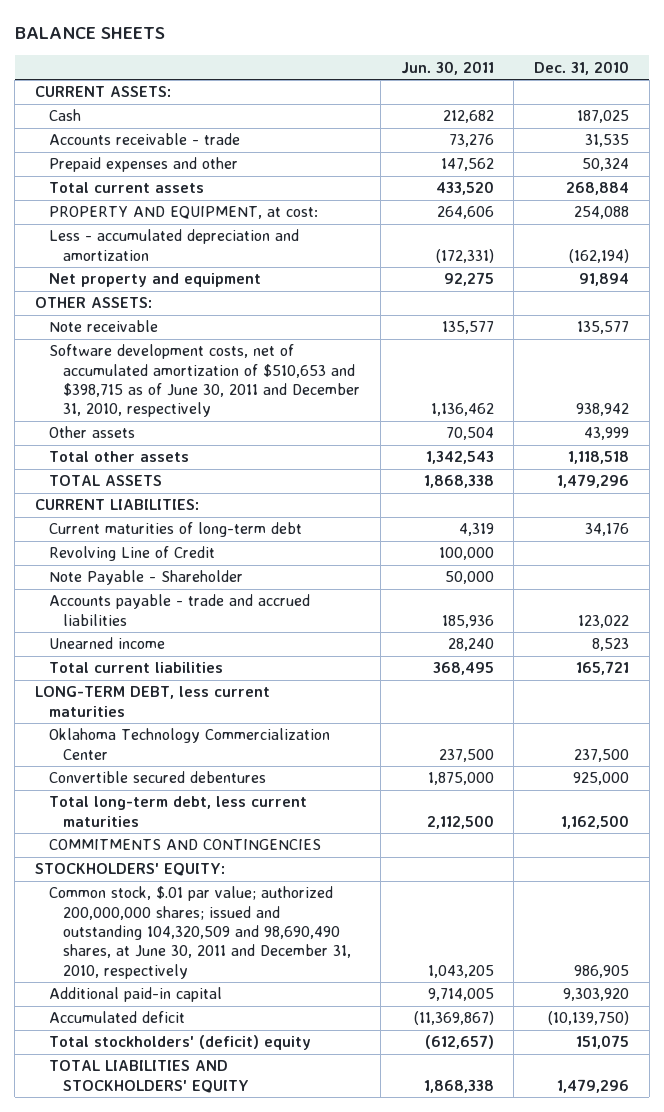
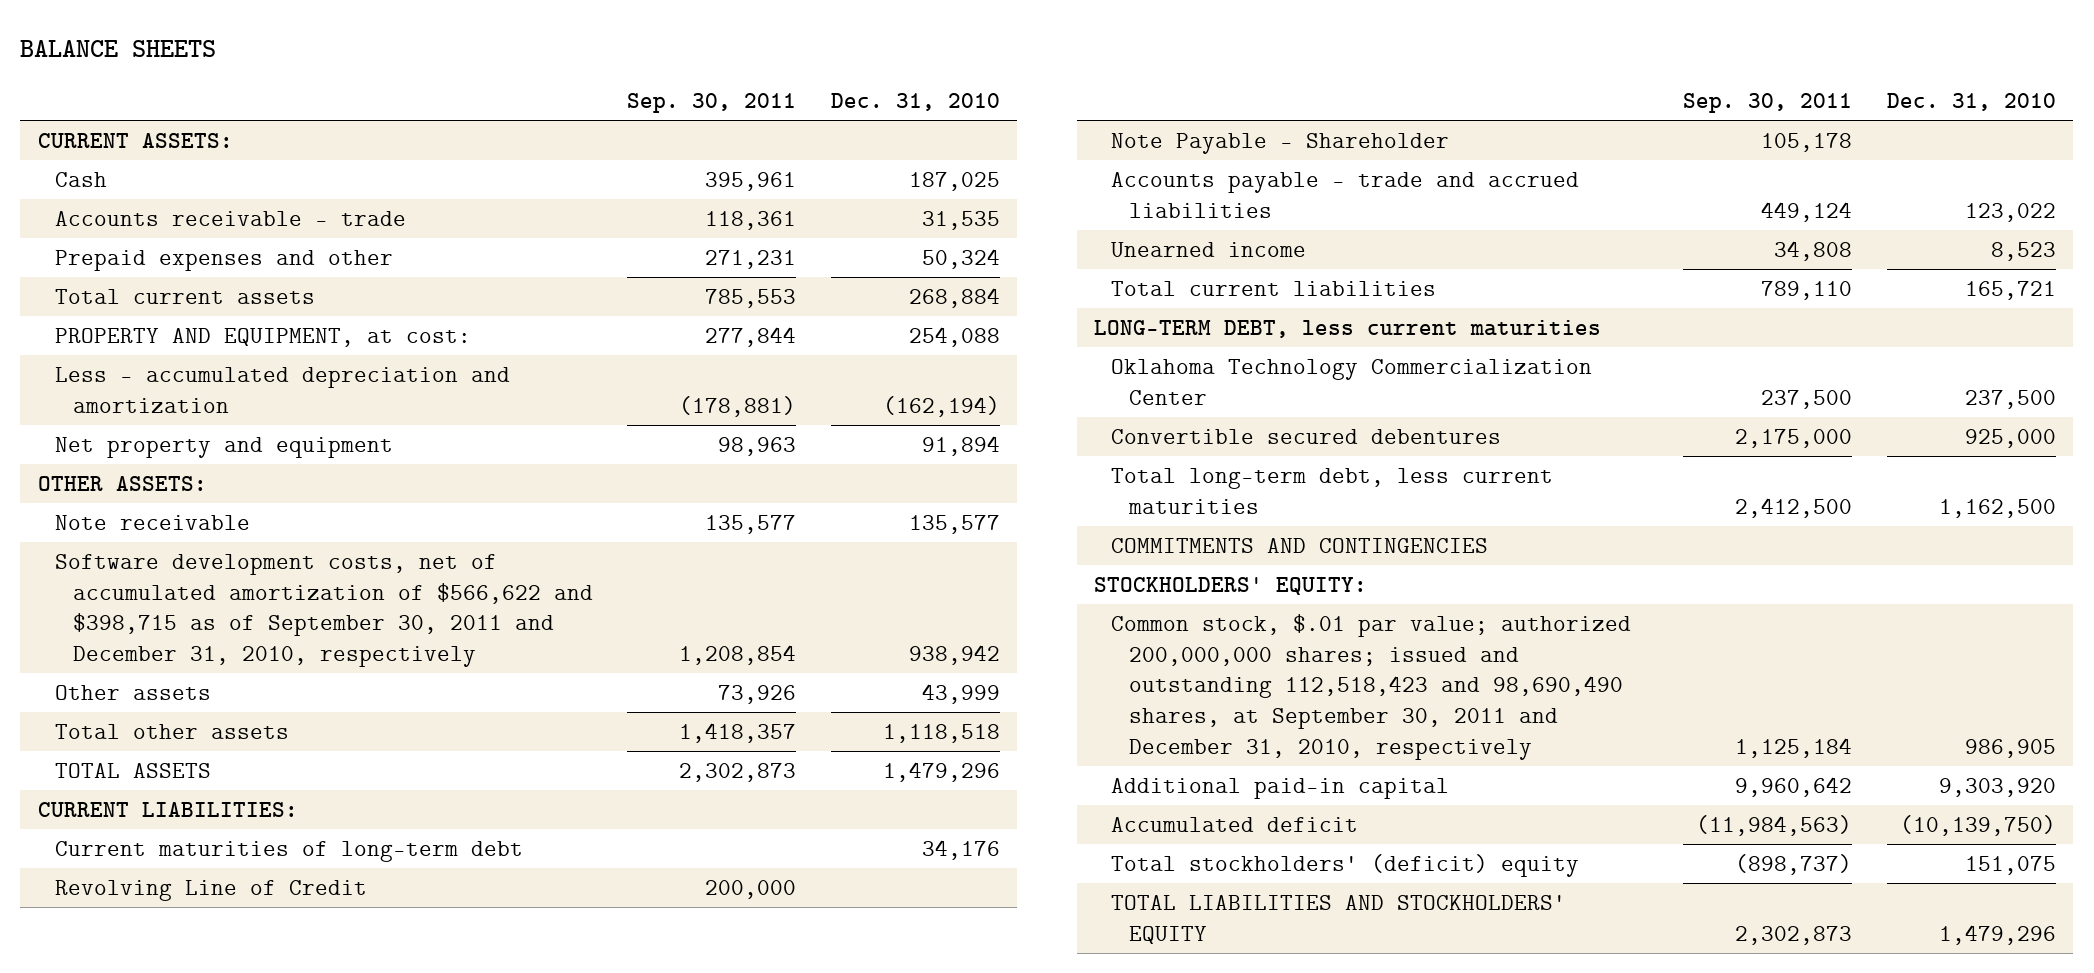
[400,60,494,75] Jun. 30, 2011 -> none
none -> [627,92,797,113] Sep. 30, 2011
[49,344,361,418] Software development costs, net of accumulated amortization of $510,653 and $398,715 as of June 30, 2011 and December 31, 2010, respectively -> [55,553,593,667] Software development costs, net of accumulated amortization of $566,622 and $398,715 as of September 30, 2011 and December 31, 2010, respectively
[49,886,352,979] Common stock, $.01 par value; authorized 200,000,000 shares; issued and outstanding 104,320,509 and 98,690,490 shares, at June 30, 2011 and December 31, 2010, respectively -> [1111,613,1632,760] Common stock, $.01 par value; authorized 200,000,000 shares; issued and outstanding 112,518,423 and 98,690,490 shares, at September 30, 2011 and December 31, 2010, respectively

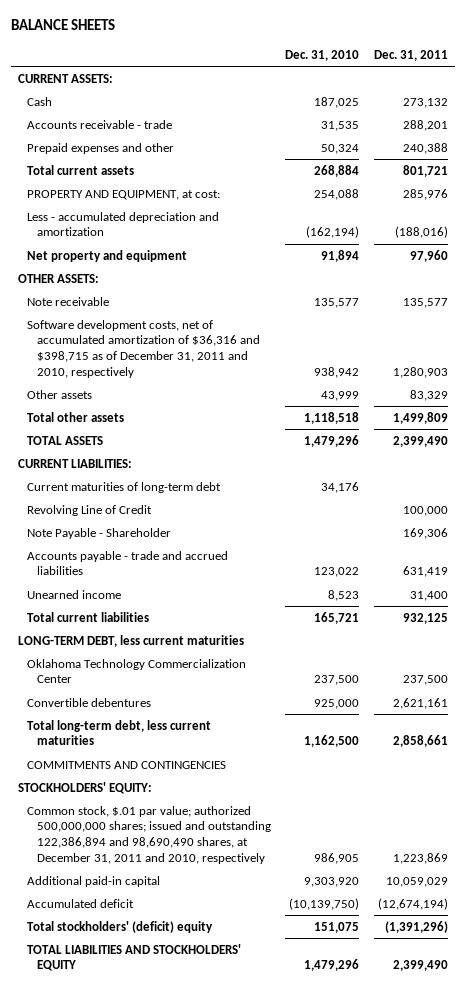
[627,92,797,113] Sep. 30, 2011 -> none
none -> [373,49,448,61] Dec. 31, 2011
[55,553,593,667] Software development costs, net of accumulated amortization of $566,622 and $398,715 as of September 30, 2011 and December 31, 2010, respectively -> [27,319,260,378] Software development costs, net of accumulated amortization of $36,316 and $398,715 as of December 31, 2011 and 2010, respectively
[1111,428,1502,444] Convertible secured debentures -> [27,697,152,707] Convertible debentures
[1111,613,1632,760] Common stock, $.01 par value; authorized 200,000,000 shares; issued and outstanding 112,518,423 and 98,690,490 shares, at September 30, 2011 and December 31, 2010, respectively -> [27,805,271,864] Common stock, $.01 par value; authorized 500,000,000 shares; issued and outstanding 122,386,894 and 98,690,490 shares, at December 31, 2011 and 2010, respectively

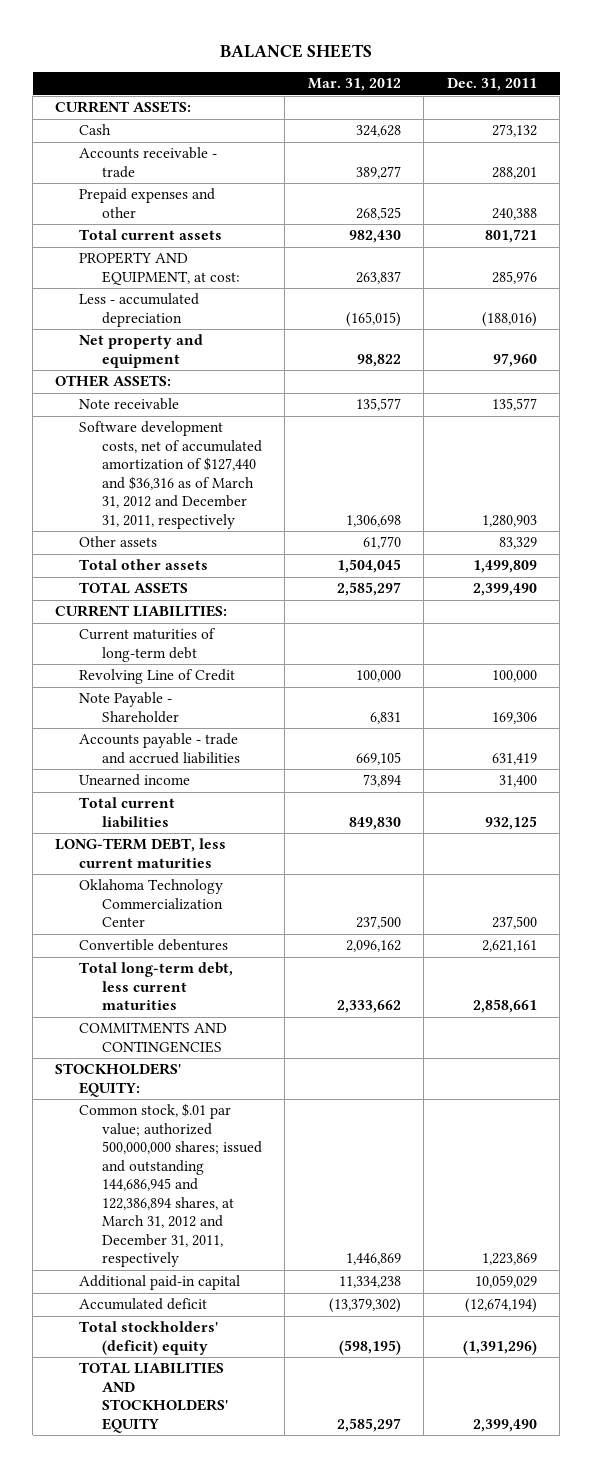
[285,49,360,61] Dec. 31, 2010 -> none
none -> [307,78,401,92] Mar. 31, 2012
[27,211,220,237] Less - accumulated depreciation and amortization -> [78,293,199,327] Less - accumulated depreciation
[27,319,260,378] Software development costs, net of accumulated amortization of $36,316 and $398,715 as of December 31, 2011 and 2010, respectively -> [78,421,263,529] Software development costs, net of accumulated amortization of $127,440 and $36,316 as of March 31, 2012 and December 31, 2011, respectively
[27,805,271,864] Common stock, $.01 par value; authorized 500,000,000 shares; issued and outstanding 122,386,894 and 98,690,490 shares, at December 31, 2011 and 2010, respectively -> [78,1103,263,1268] Common stock, $.01 par value; authorized 500,000,000 shares; issued and outstanding 144,686,945 and 122,386,894 shares, at March 31, 2012 and December 31, 2011, respectively

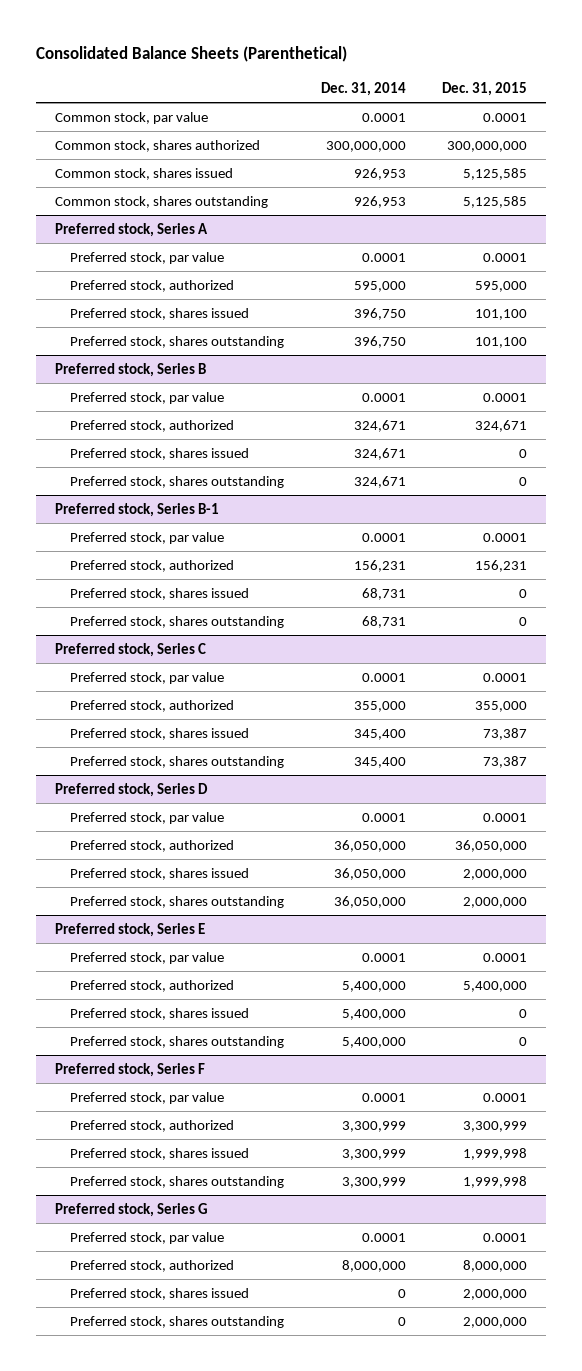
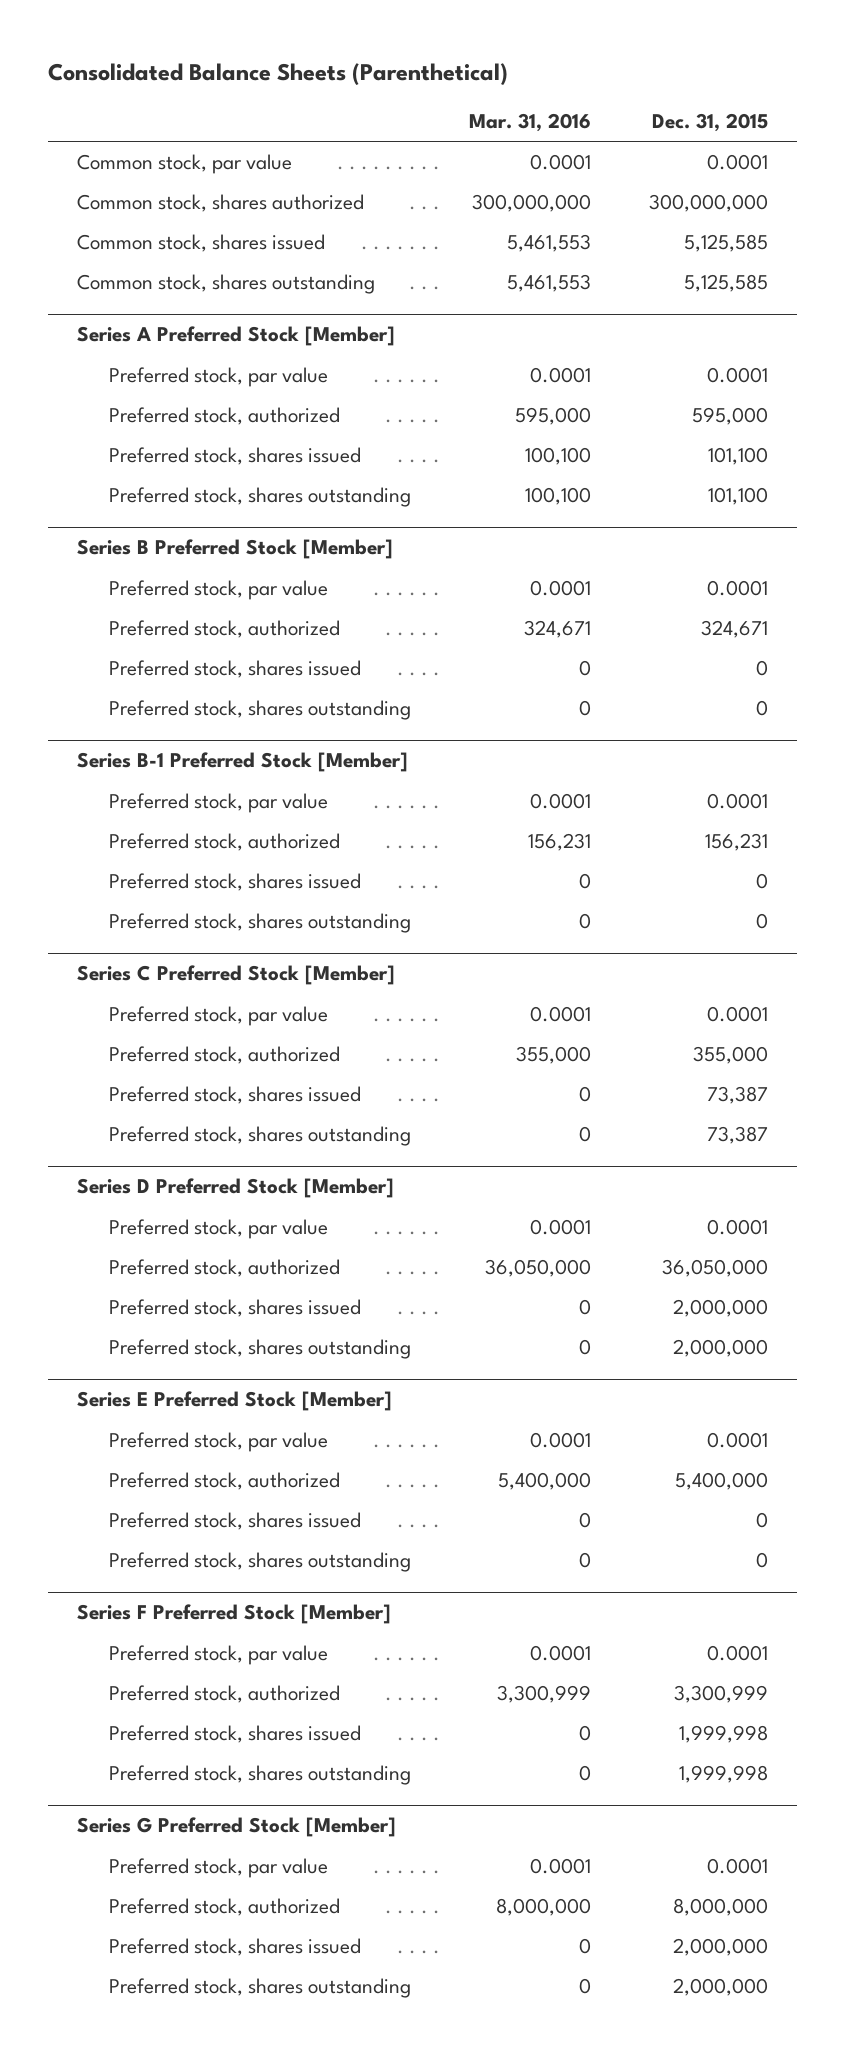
[320,81,406,96] Dec. 31, 2014 -> none
none -> [468,113,591,133] Mar. 31, 2016
[54,223,208,238] Preferred stock, Series A -> [76,326,395,347] Series A Preferred Stock [Member]
[54,363,206,378] Preferred stock, Series B -> [76,539,393,560] Series B Preferred Stock [Member]
[54,503,219,518] Preferred stock, Series B-1 -> [76,752,408,773] Series B-1 Preferred Stock [Member]
[54,643,206,658] Preferred stock, Series C -> [76,965,395,986] Series C Preferred Stock [Member]
[54,783,208,798] Preferred stock, Series D -> [76,1178,394,1199] Series D Preferred Stock [Member]
[54,923,205,938] Preferred stock, Series E -> [76,1391,392,1412] Series E Preferred Stock [Member]
[54,1063,205,1078] Preferred stock, Series F -> [76,1604,391,1625] Series F Preferred Stock [Member]
[54,1203,208,1218] Preferred stock, Series G -> [76,1817,396,1838] Series G Preferred Stock [Member]

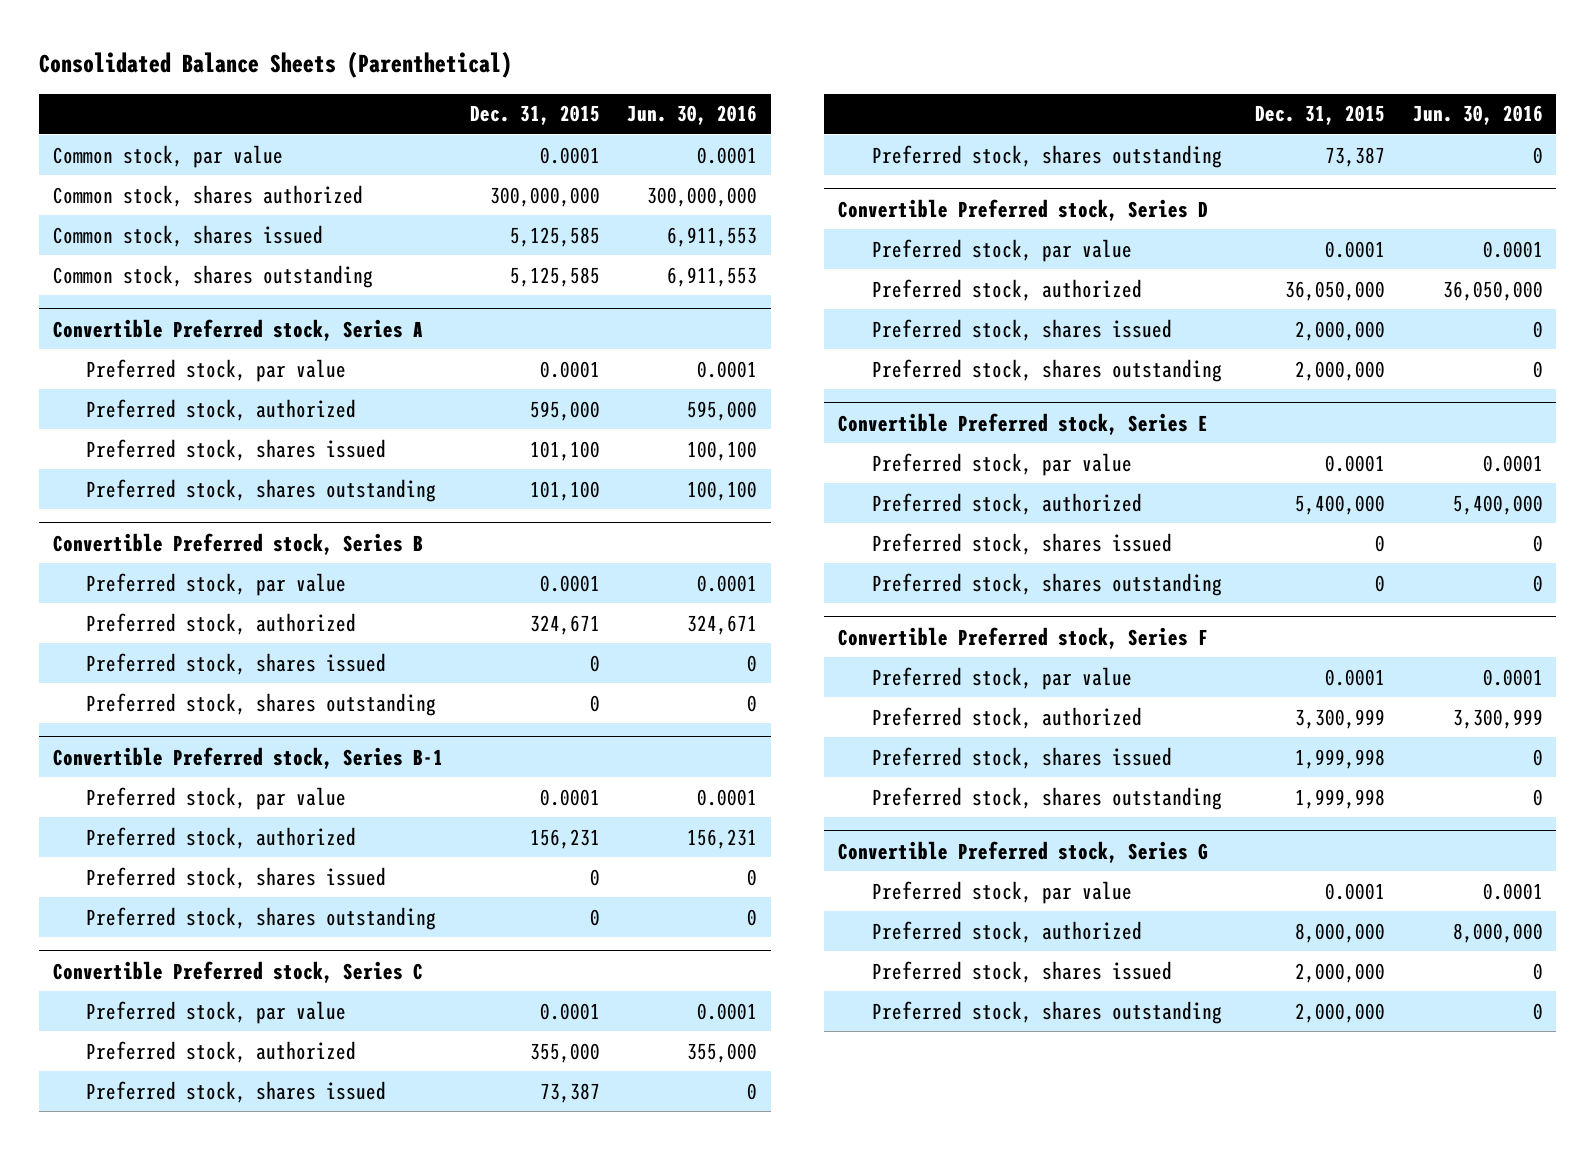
[468,113,591,133] Mar. 31, 2016 -> none
none -> [627,105,758,126] Jun. 30, 2016
[76,326,395,347] Series A Preferred Stock [Member] -> [52,318,423,341] Convertible Preferred stock, Series A
[76,539,393,560] Series B Preferred Stock [Member] -> [52,532,423,555] Convertible Preferred stock, Series B
[76,752,408,773] Series B-1 Preferred Stock [Member] -> [52,746,443,769] Convertible Preferred stock, Series B-1
[76,965,395,986] Series C Preferred Stock [Member] -> [52,960,423,983] Convertible Preferred stock, Series C
[76,1178,394,1199] Series D Preferred Stock [Member] -> [837,198,1208,221] Convertible Preferred stock, Series D
[76,1391,392,1412] Series E Preferred Stock [Member] -> [837,412,1208,435] Convertible Preferred stock, Series E
[76,1604,391,1625] Series F Preferred Stock [Member] -> [837,626,1208,649] Convertible Preferred stock, Series F
[76,1817,396,1838] Series G Preferred Stock [Member] -> [837,840,1208,863] Convertible Preferred stock, Series G

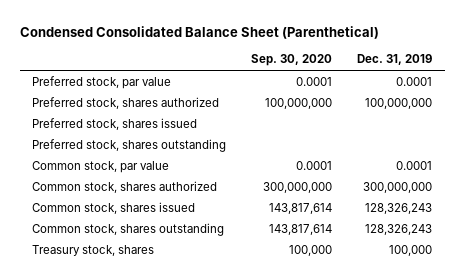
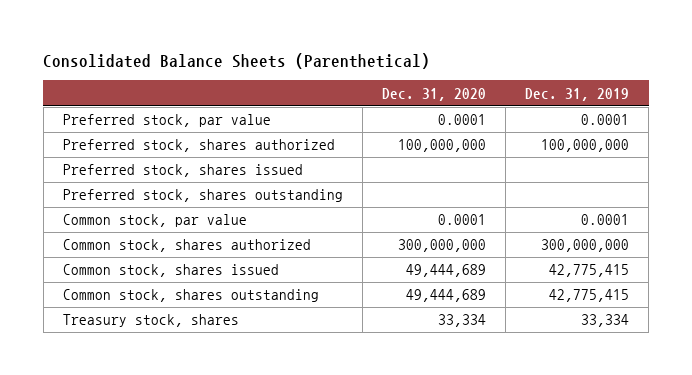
[19,26,379,40] Condensed Consolidated Balance Sheet (Parenthetical) -> [43,52,431,69] Consolidated Balance Sheets (Parenthetical)
[251,54,333,67] Sep. 30, 2020 -> none
none -> [382,87,487,101] Dec. 31, 2020
[365,202,433,214] 128,326,243 -> [549,264,630,278] 42,775,415
[365,223,433,235] 128,326,243 -> [549,289,630,303] 42,775,415
[389,244,433,256] 100,000 -> [581,314,630,328] 33,334

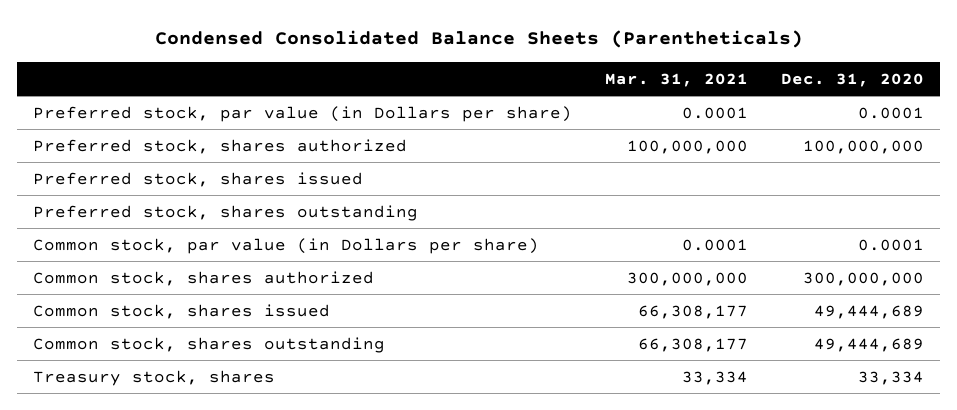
[43,52,431,69] Consolidated Balance Sheets (Parenthetical) -> [154,30,803,49] Condensed Consolidated Balance Sheets (Parentheticals)
[525,87,630,101] Dec. 31, 2019 -> none
none -> [605,72,749,87] Mar. 31, 2021
[62,114,271,128] Preferred stock, par value -> [33,105,573,122] Preferred stock, par value (in Dollars per share)
[62,214,247,228] Common stock, par value -> [33,237,540,254] Common stock, par value (in Dollars per share)

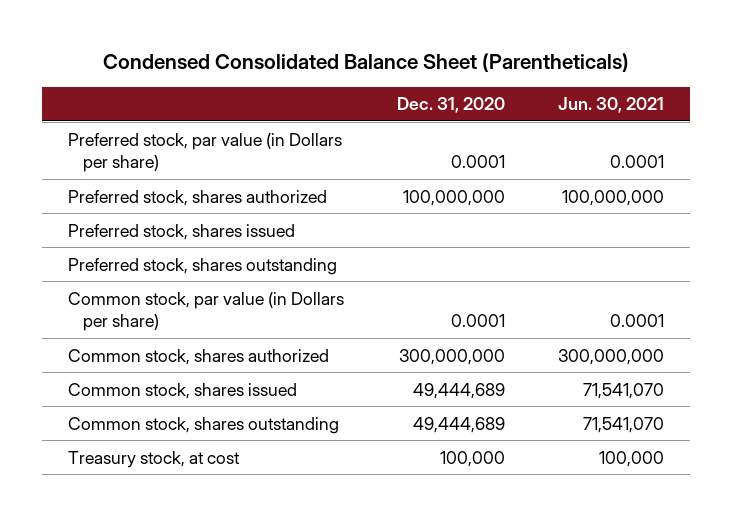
[154,30,803,49] Condensed Consolidated Balance Sheets (Parentheticals) -> [102,53,629,73] Condensed Consolidated Balance Sheet (Parentheticals)
[605,72,749,87] Mar. 31, 2021 -> none
none -> [557,97,664,114] Jun. 30, 2021
[33,369,276,386] Treasury stock, shares -> [68,450,241,468] Treasury stock, at cost
[857,370,924,385] 33,334 -> [439,450,505,467] 100,000

